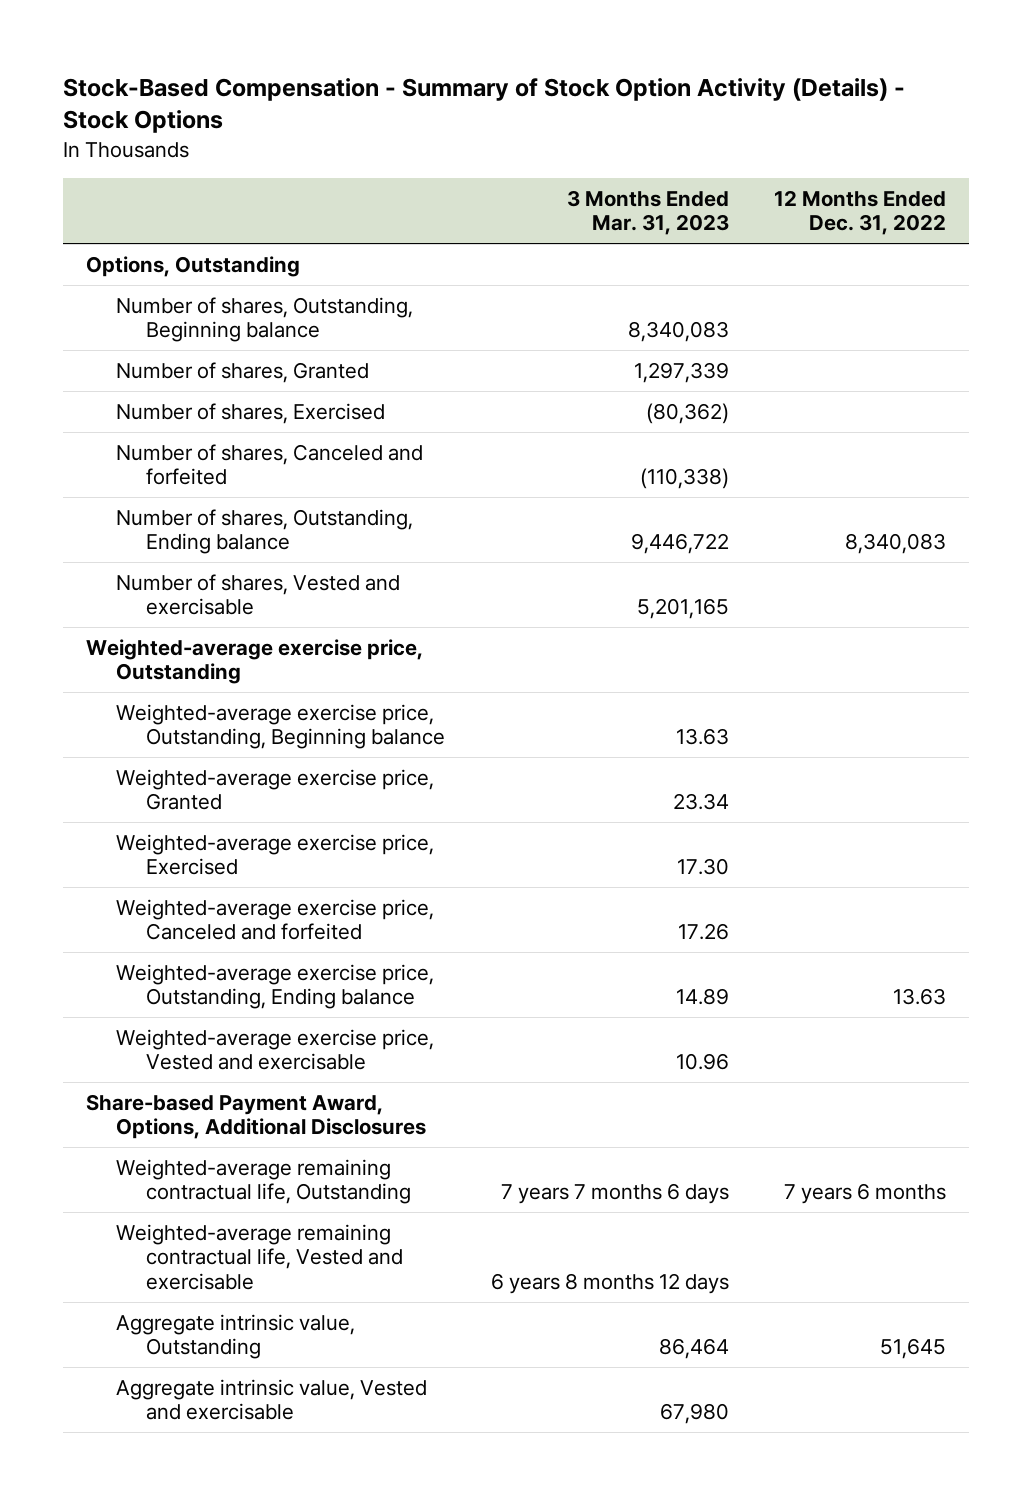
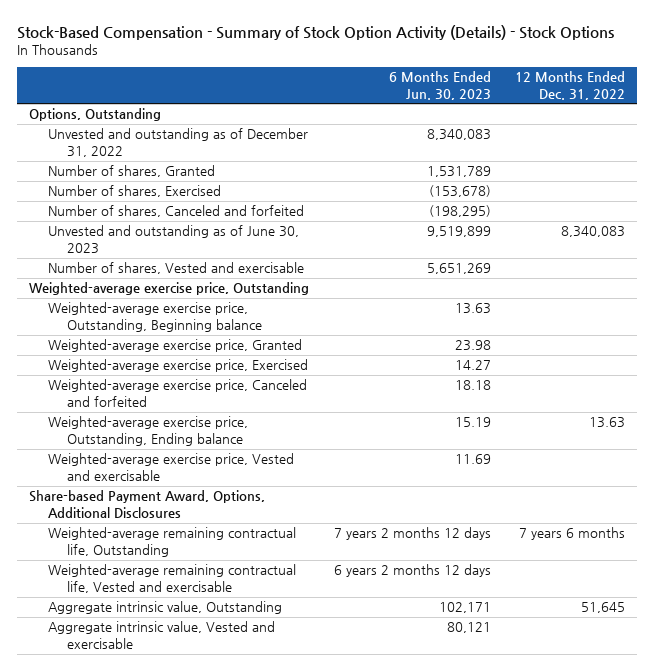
[566,189,729,236] 3 Months Ended Mar. 31, 2023 -> none
none -> [388,71,491,100] 6 Months Ended Jun. 30, 2023
[116,296,414,343] Number of shares, Outstanding, Beginning balance -> [48,128,309,157] Unvested and outstanding as of December 31, 2022
[116,508,414,555] Number of shares, Outstanding, Ending balance -> [48,225,300,254] Unvested and outstanding as of June 30, 2023

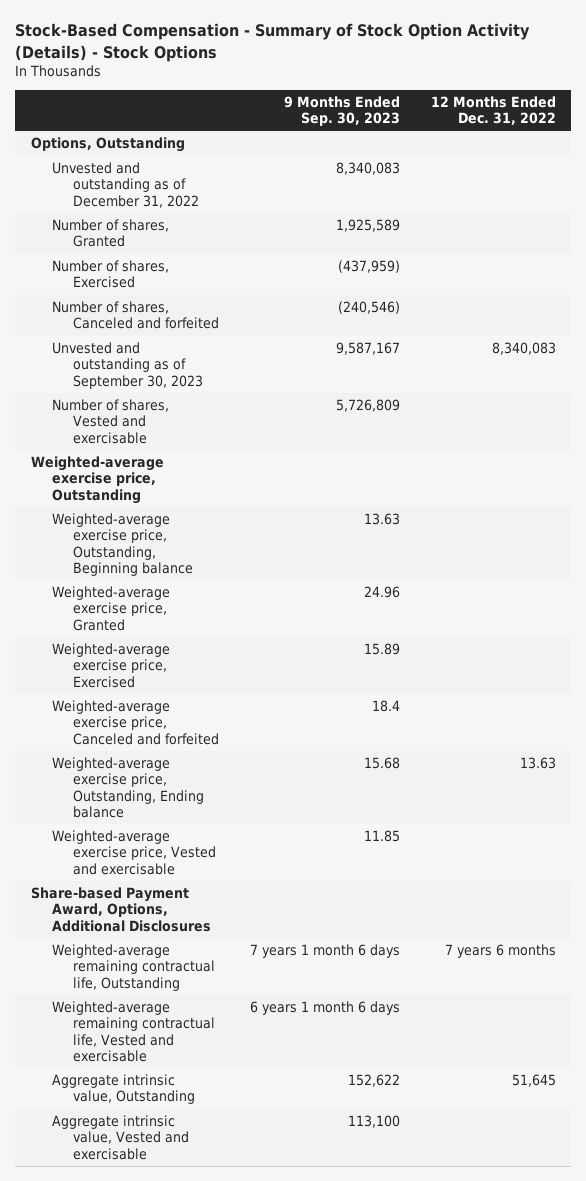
[388,71,491,100] 6 Months Ended Jun. 30, 2023 -> none
none -> [283,95,400,126] 9 Months Ended Sep. 30, 2023
[48,225,300,254] Unvested and outstanding as of June 30, 2023 -> [51,342,203,389] Unvested and outstanding as of September 30, 2023

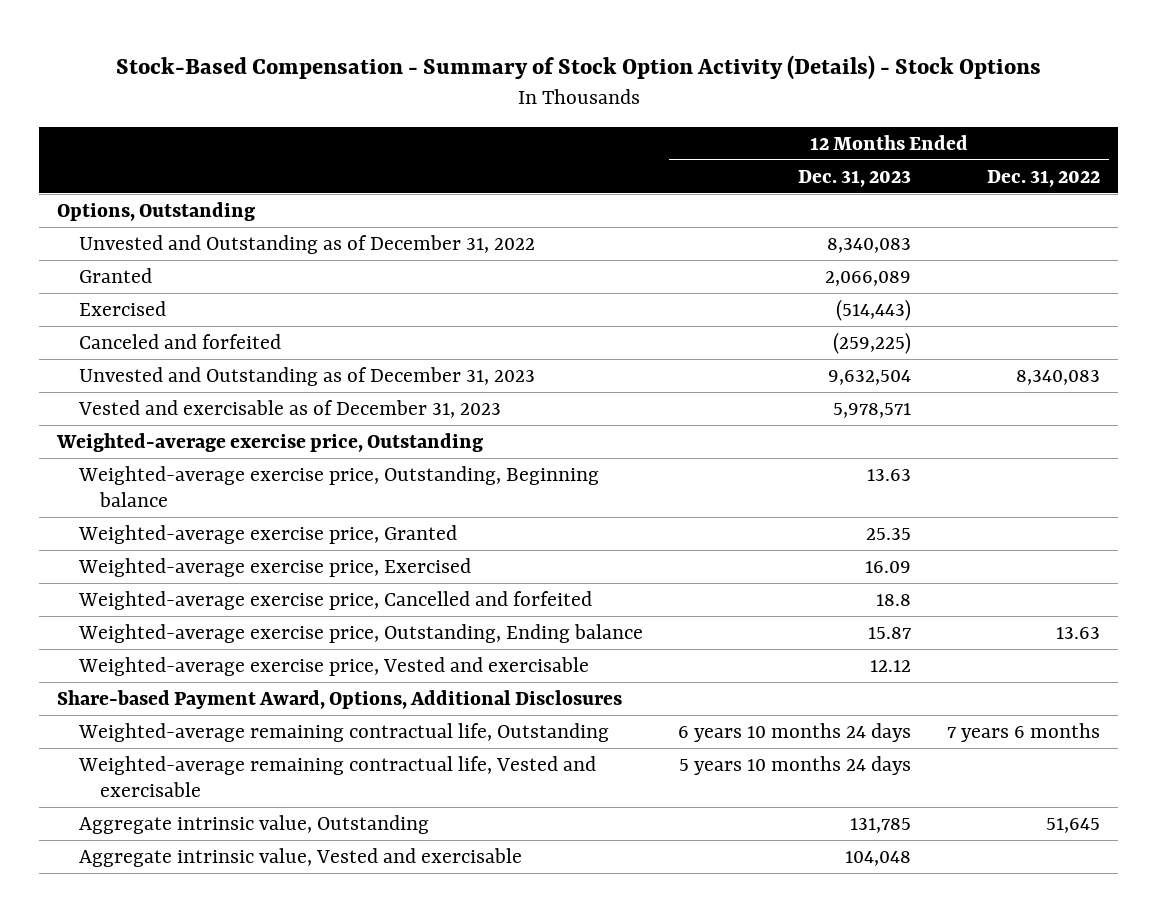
[283,95,400,126] 9 Months Ended Sep. 30, 2023 -> none
none -> [798,169,912,187] Dec. 31, 2023
[51,162,199,208] Unvested and outstanding as of December 31, 2022 -> [78,234,535,254] Unvested and Outstanding as of December 31, 2022
[51,219,169,248] Number of shares, Granted -> [78,267,152,283] Granted
[51,260,169,289] Number of shares, Exercised -> [78,300,166,316] Exercised
[51,301,219,330] Number of shares, Canceled and forfeited -> [78,333,281,349] Canceled and forfeited
[51,342,203,389] Unvested and outstanding as of September 30, 2023 -> [78,366,535,386] Unvested and Outstanding as of December 31, 2023
[51,399,169,444] Number of shares, Vested and exercisable -> [77,399,501,418] Vested and exercisable as of December 31, 2023
[51,700,219,745] Weighted-average exercise price, Canceled and forfeited -> [77,590,592,610] Weighted-average exercise price, Cancelled and forfeited

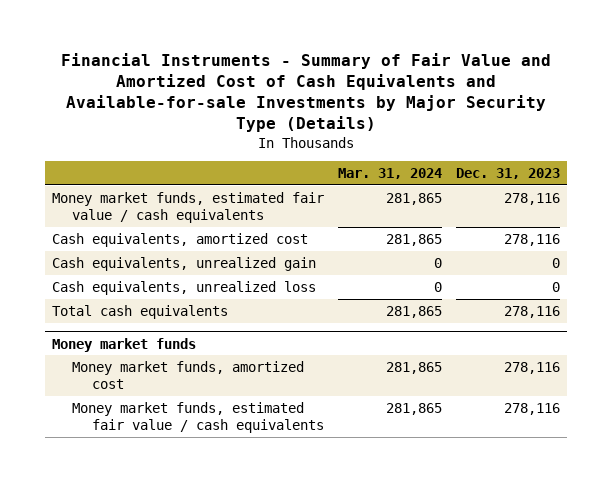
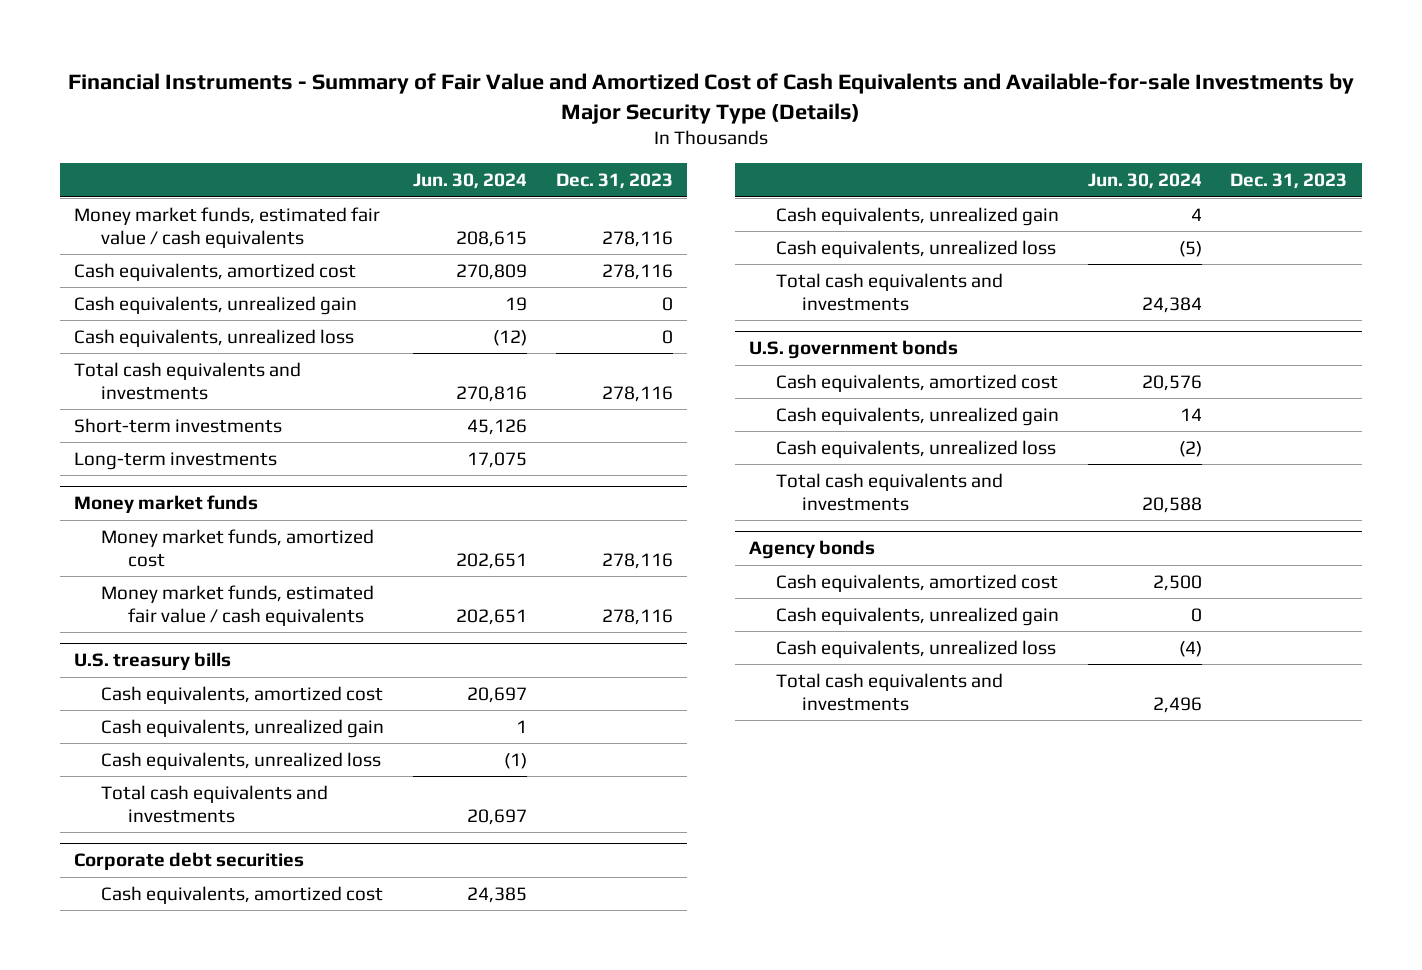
[338,167,443,179] Mar. 31, 2024 -> none
none -> [412,173,527,190] Jun. 30, 2024
[52,304,229,319] Total cash equivalents -> [74,361,302,400] Total cash equivalents and investments
none -> [74,417,283,433] Short-term investments
none -> [74,451,278,470] Long-term investments
none -> [74,652,232,671] U.S. treasury bills
none -> [101,685,384,704] Cash equivalents, amortized cost
none -> [101,718,385,738] Cash equivalents, unrealized gain
none -> [101,751,382,770] Cash equivalents, unrealized loss
none -> [101,784,329,823] Total cash equivalents and investments
none -> [74,852,305,871] Corporate debt securities
none -> [101,885,384,904] Cash equivalents, amortized cost
none -> [775,206,1059,226] Cash equivalents, unrealized gain
none -> [775,239,1056,258] Cash equivalents, unrealized loss
none -> [775,272,1003,311] Total cash equivalents and investments
none -> [749,340,959,360] U.S. government bonds
none -> [775,373,1058,392] Cash equivalents, amortized cost
none -> [775,406,1059,426] Cash equivalents, unrealized gain
none -> [775,439,1056,458] Cash equivalents, unrealized loss
none -> [775,472,1003,511] Total cash equivalents and investments
none -> [749,540,876,560] Agency bonds
none -> [775,573,1058,592] Cash equivalents, amortized cost
none -> [775,606,1059,626] Cash equivalents, unrealized gain
none -> [775,639,1056,658] Cash equivalents, unrealized loss
none -> [775,672,1003,711] Total cash equivalents and investments

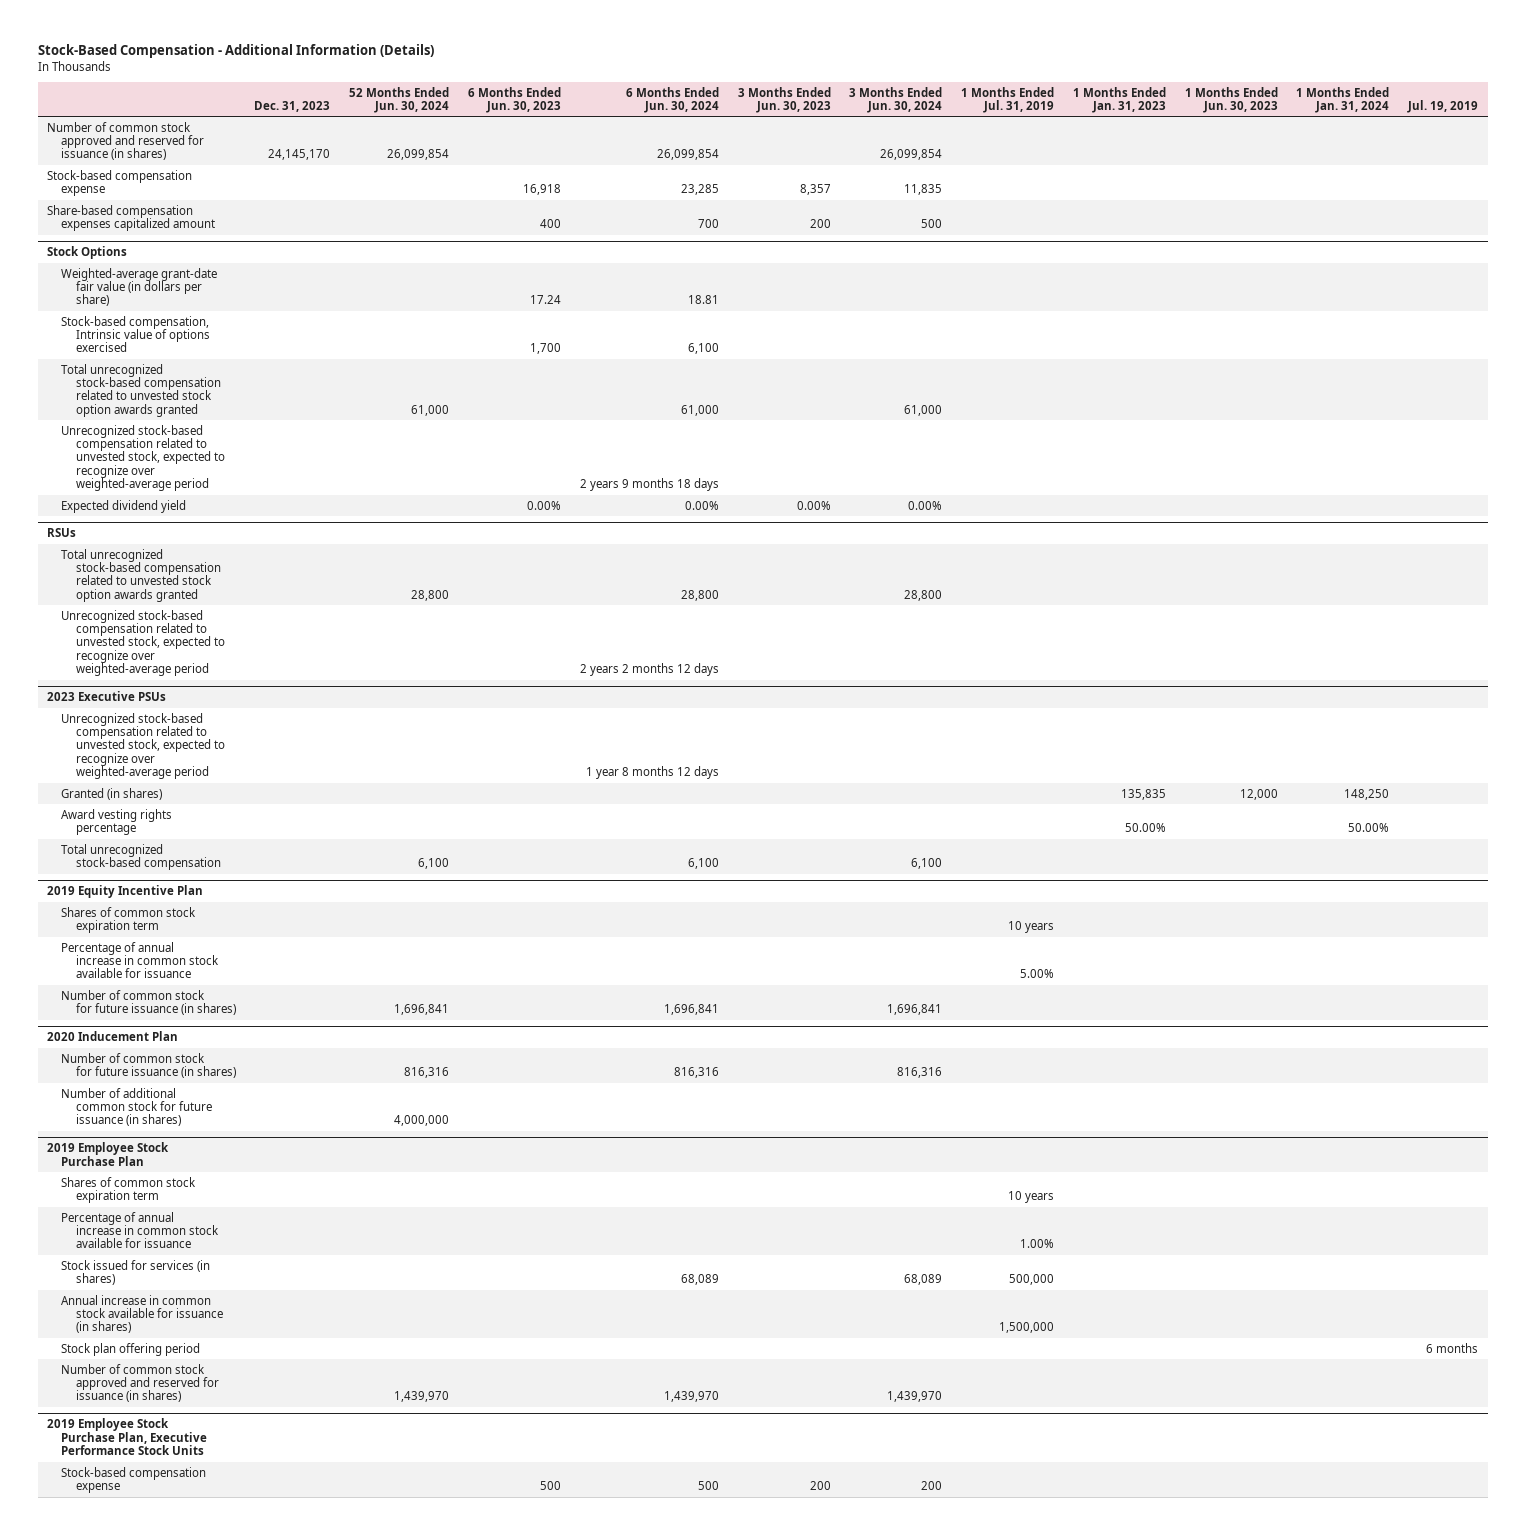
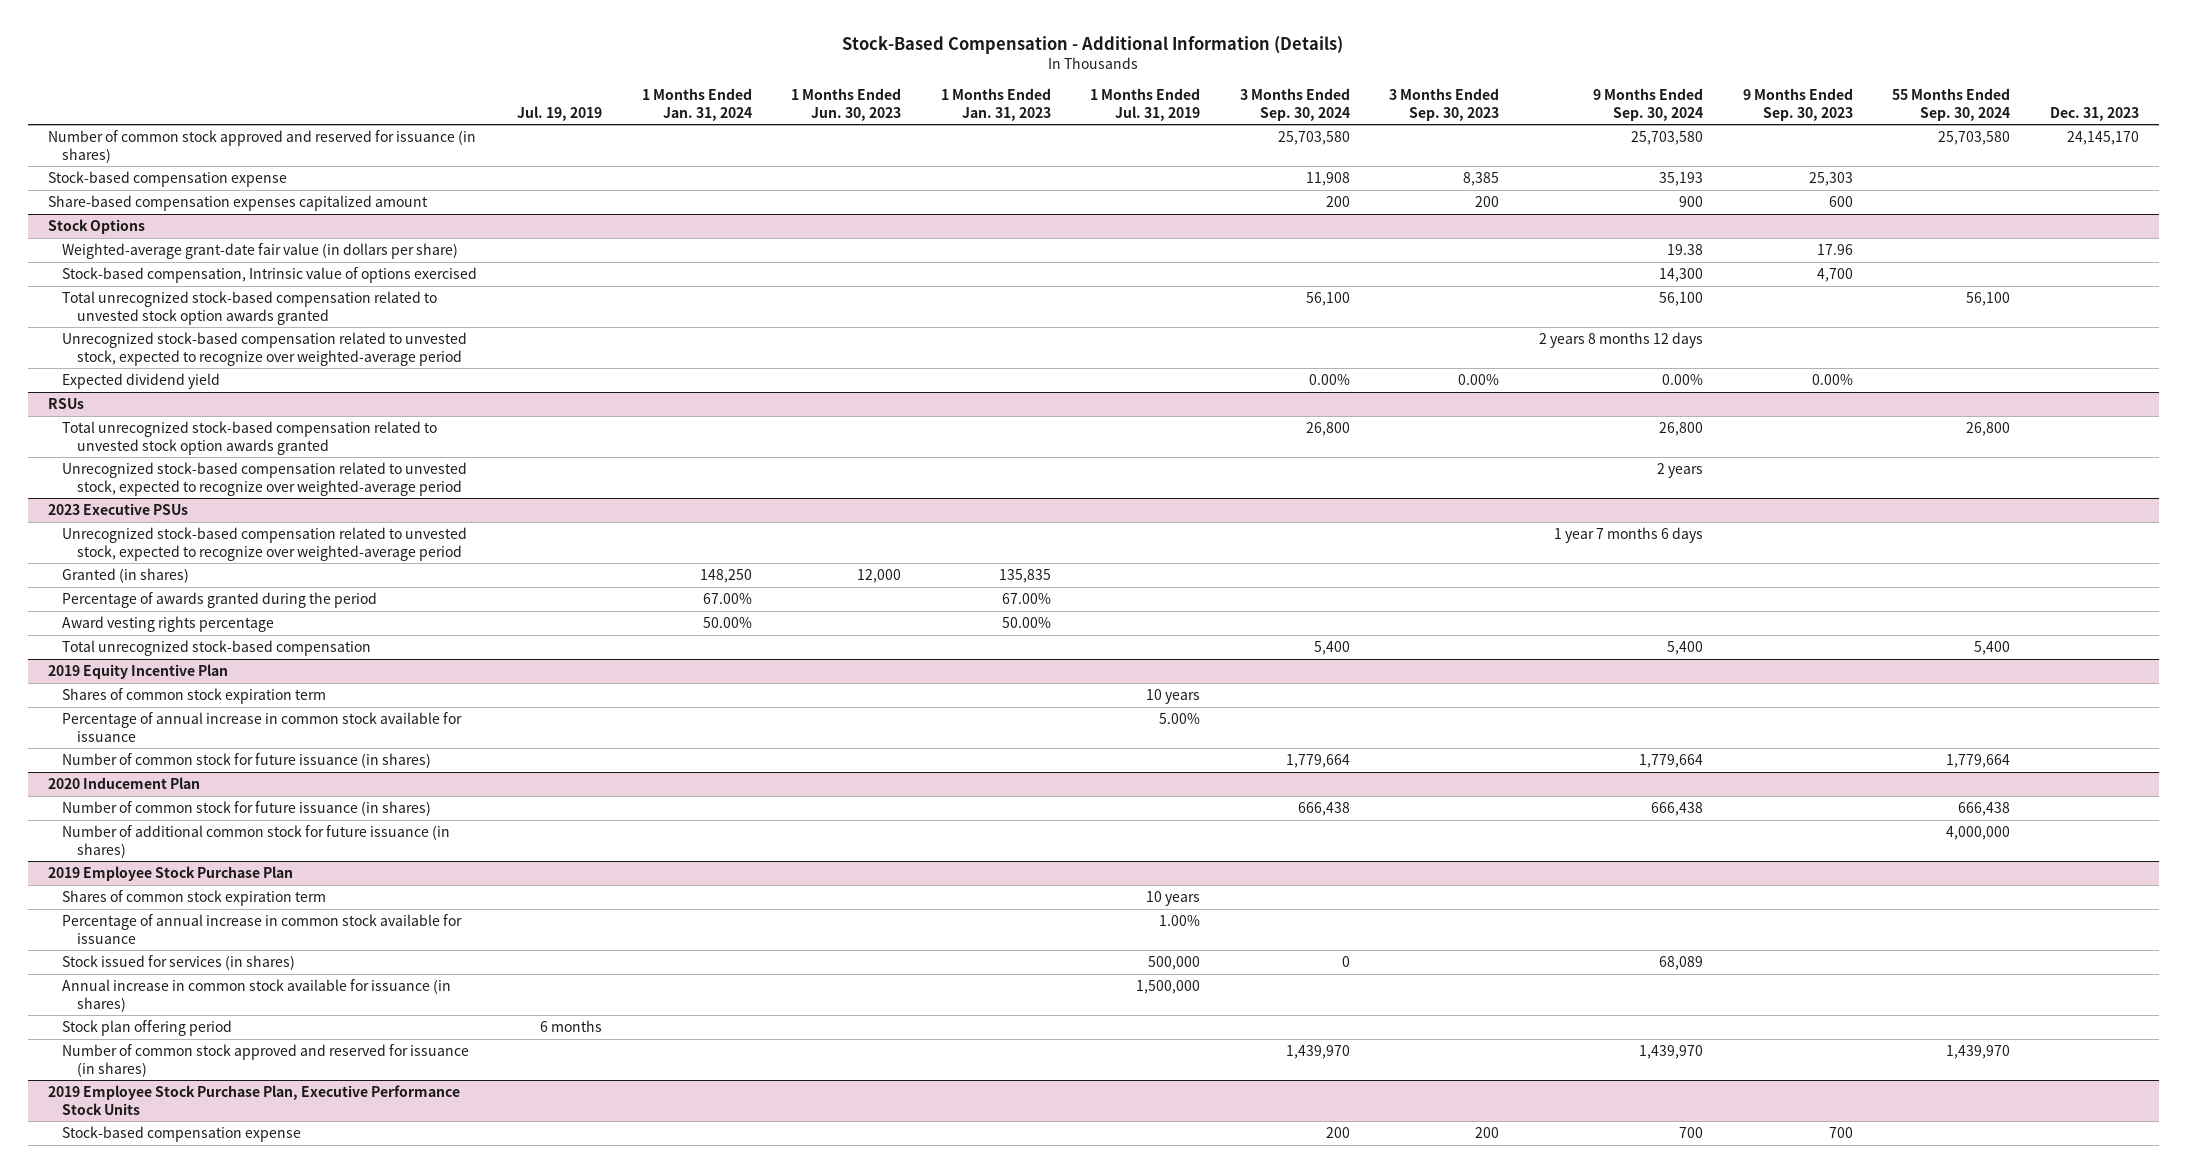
[349,86,450,113] 52 Months Ended Jun. 30, 2024 -> none
[467,86,561,113] 6 Months Ended Jun. 30, 2023 -> none
[625,86,719,113] 6 Months Ended Jun. 30, 2024 -> none
[737,86,831,113] 3 Months Ended Jun. 30, 2023 -> none
[849,86,943,113] 3 Months Ended Jun. 30, 2024 -> none
none -> [1239,88,1350,121] 3 Months Ended Sep. 30, 2024
none -> [1389,88,1500,121] 3 Months Ended Sep. 30, 2023
none -> [1593,88,1704,121] 9 Months Ended Sep. 30, 2024
none -> [1742,88,1853,121] 9 Months Ended Sep. 30, 2023
none -> [1892,88,2011,121] 55 Months Ended Sep. 30, 2024
none -> [62,591,378,608] Percentage of awards granted during the period

